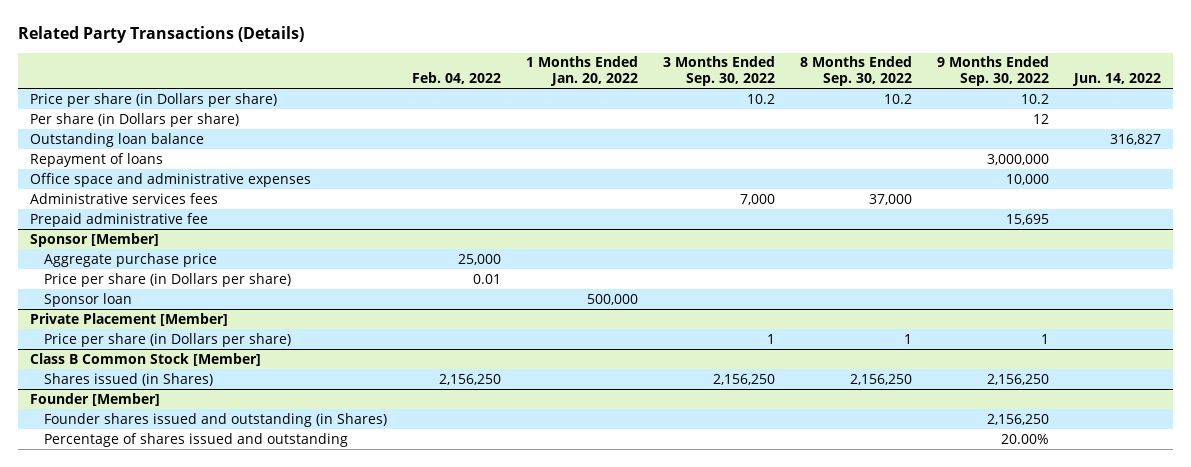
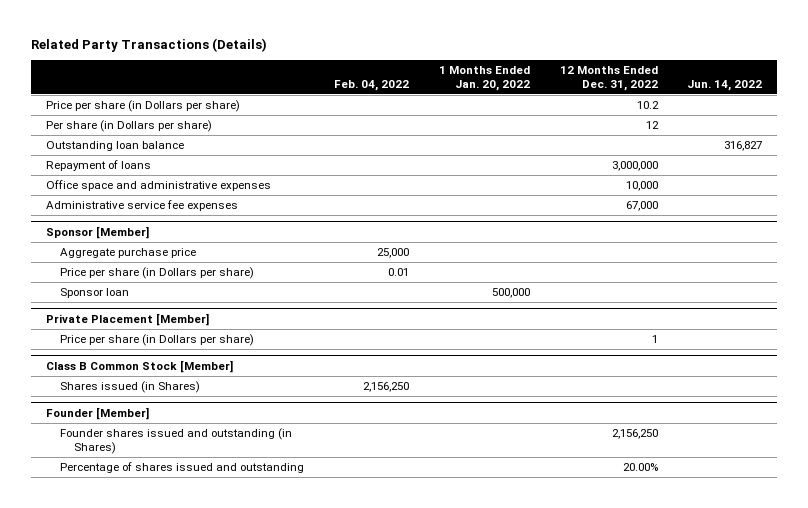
[662,56,775,87] 3 Months Ended Sep. 30, 2022 -> none
[799,56,912,87] 8 Months Ended Sep. 30, 2022 -> none
[936,56,1049,87] 9 Months Ended Sep. 30, 2022 -> none
none -> [559,66,658,91] 12 Months Ended Dec. 31, 2022
[30,192,219,204] Administrative services fees -> none
[30,212,209,227] Prepaid administrative fee -> [45,200,238,212] Administrative service fee expenses

